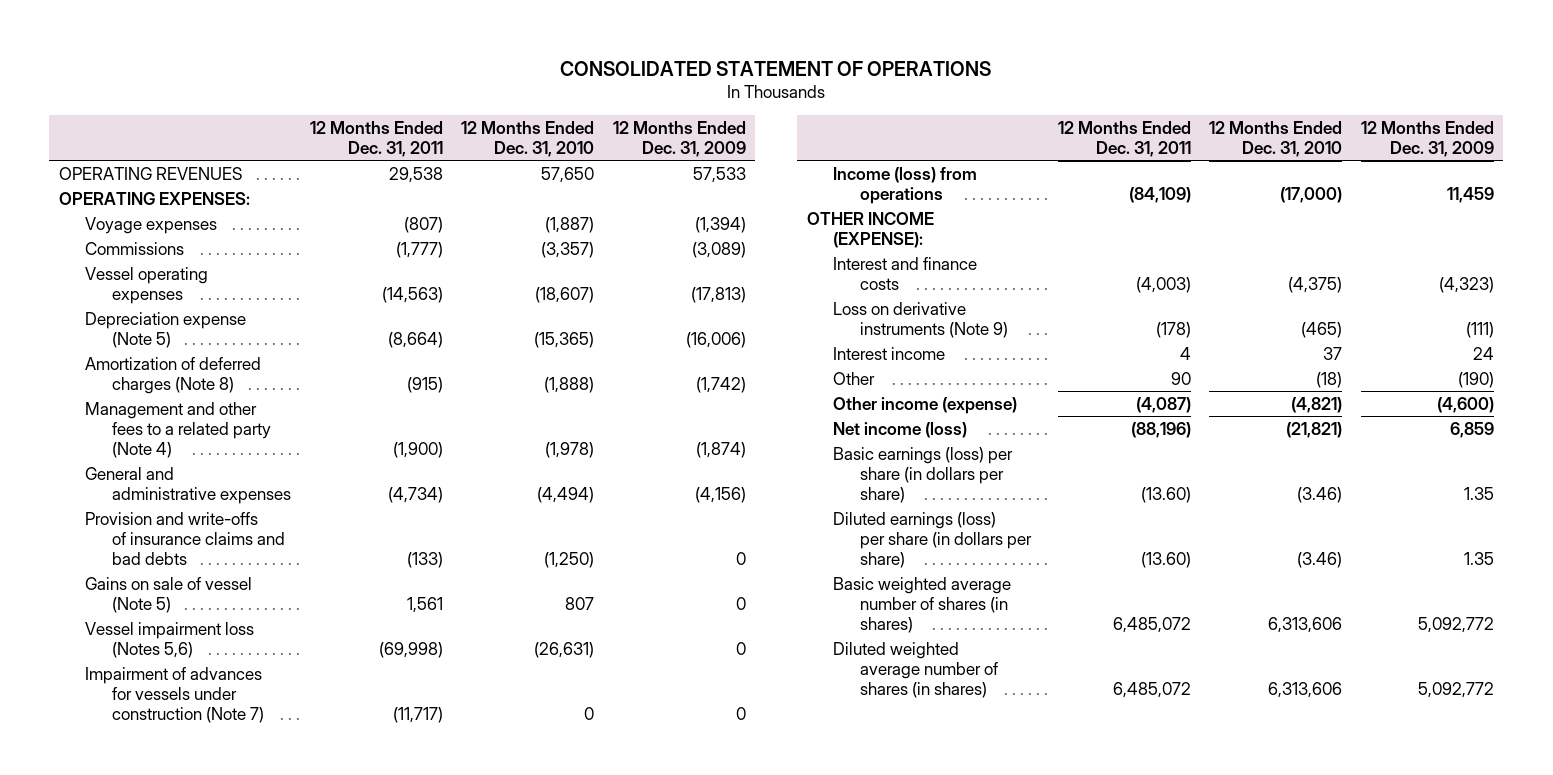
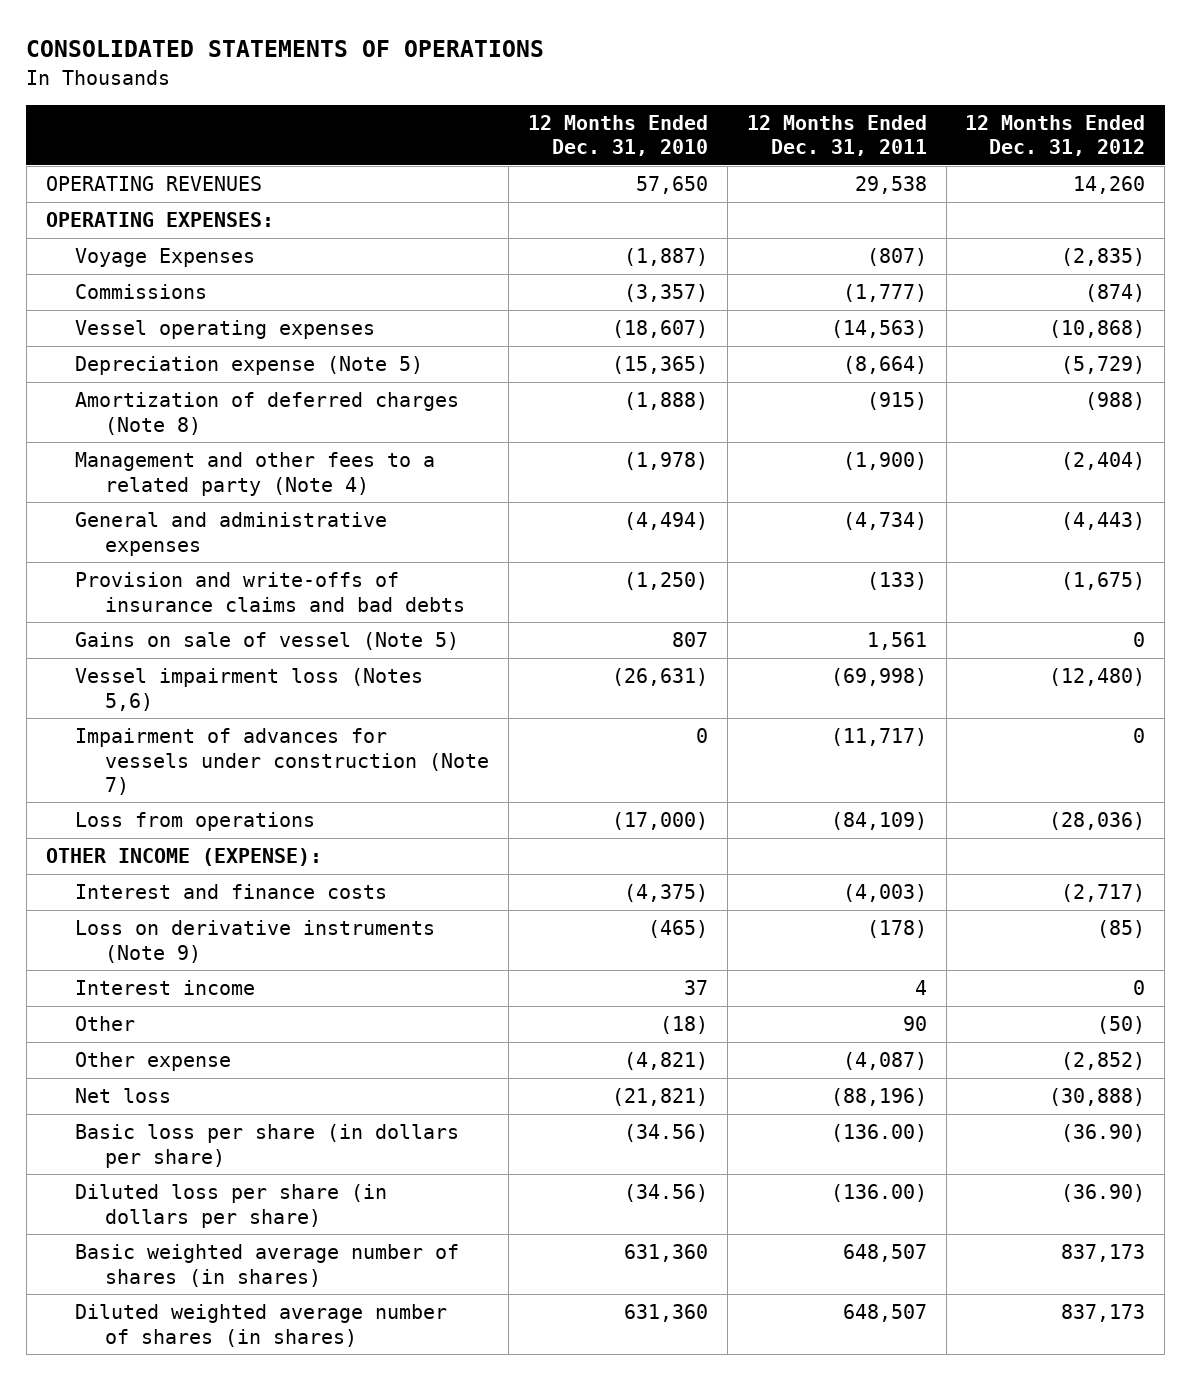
[560,60,992,76] CONSOLIDATED STATEMENT OF OPERATIONS -> [26,40,545,58] CONSOLIDATED STATEMENTS OF OPERATIONS
[612,120,746,157] 12 Months Ended Dec. 31, 2009 -> none
none -> [965,114,1146,157] 12 Months Ended Dec. 31, 2012
[85,216,218,234] Voyage expenses -> [75,248,256,268] Voyage Expenses
[833,166,978,204] Income (loss) from operations -> [75,812,316,832] Loss from operations
[833,396,1018,414] Other income (expense) -> [75,1052,232,1072] Other expense
[833,421,968,438] Net income (loss) -> [75,1088,172,1104] Net loss
[833,446,1014,503] Basic earnings (loss) per share (in dollars per share) -> [75,1124,460,1168] Basic loss per share (in dollars per share)
[1140,486,1191,503] (13.60) -> [830,1124,927,1143] (136.00)
[1297,486,1343,503] (3.46) -> [623,1124,708,1143] (34.56)
[833,511,1033,568] Diluted earnings (loss) per share (in dollars per share) -> [75,1184,388,1228] Diluted loss per share (in dollars per share)
[1140,551,1191,568] (13.60) -> [830,1184,927,1203] (136.00)
[1297,551,1343,568] (3.46) -> [623,1184,708,1203] (34.56)
[1112,616,1191,633] 6,485,072 -> [842,1244,927,1263] 648,507
[1268,616,1343,633] 6,313,606 -> [623,1244,708,1263] 631,360
[1112,681,1191,698] 6,485,072 -> [842,1304,927,1323] 648,507
[1268,681,1343,698] 6,313,606 -> [623,1304,708,1323] 631,360

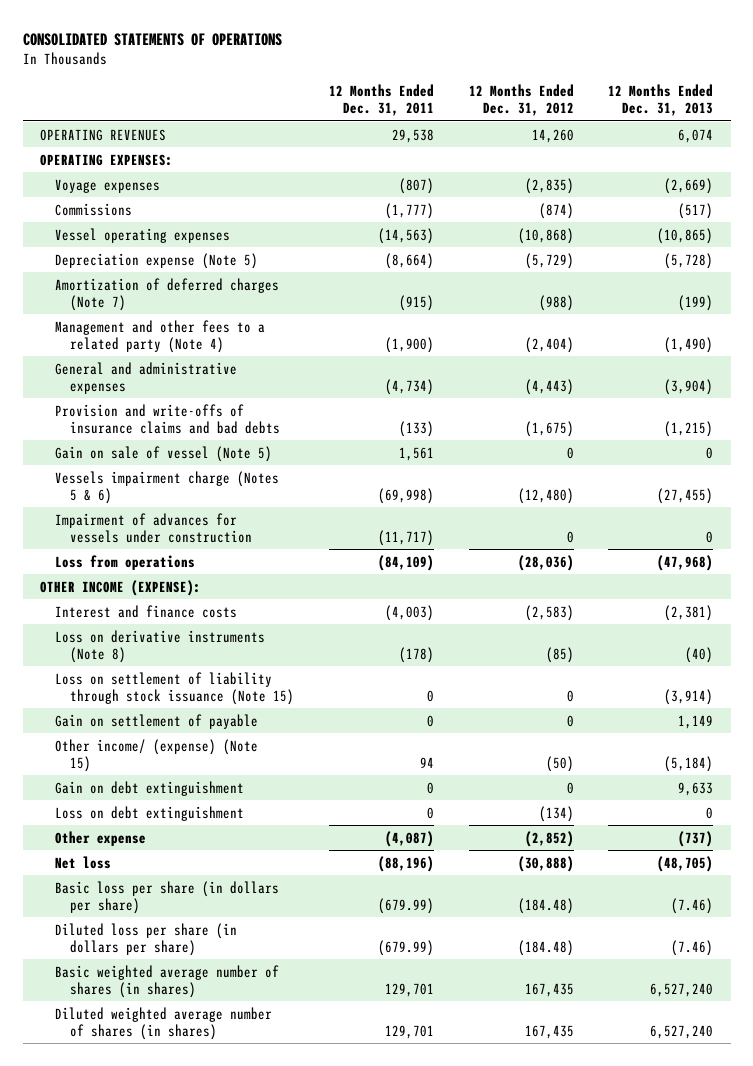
[527,114,708,157] 12 Months Ended Dec. 31, 2010 -> none
none -> [608,84,714,117] 12 Months Ended Dec. 31, 2013
[75,248,256,268] Voyage Expenses -> [55,178,161,193] Voyage expenses
[75,392,460,435] Amortization of deferred charges (Note 8) -> [55,277,280,311] Amortization of deferred charges (Note 7)
[75,632,460,651] Gains on sale of vessel (Note 5) -> [55,445,273,462] Gain on sale of vessel (Note 5)
[75,668,424,711] Vessel impairment loss (Notes 5,6) -> [55,470,280,504] Vessels impairment charge (Notes 5 & 6)
[75,728,489,795] Impairment of advances for vessels under construction (Note 7) -> [55,512,253,543] Impairment of advances for vessels under construction
[75,980,256,996] Interest income -> none
[1061,884,1146,903] (2,717) -> [524,604,574,621] (2,583)
[75,920,436,963] Loss on derivative instruments (Note 9) -> [55,629,266,663] Loss on derivative instruments (Note 8)
none -> [55,671,295,705] Loss on settlement of liability through stock issuance (Note 15)
none -> [55,713,259,729] Gain on settlement of payable
[75,1016,136,1032] Other -> [55,738,259,772] Other income/ (expense) (Note 15)
[902,1016,927,1032] 90 -> [419,756,434,768] 94
none -> [55,780,245,796] Gain on debt extinguishment
none -> [55,805,245,821] Loss on debt extinguishment
[830,1124,927,1143] (136.00) -> [377,897,434,914] (679.99)
[1061,1124,1146,1143] (36.90) -> [517,897,574,914] (184.48)
[830,1184,927,1203] (136.00) -> [377,939,434,956] (679.99)
[1061,1184,1146,1203] (36.90) -> [517,939,574,956] (184.48)
[842,1244,927,1263] 648,507 -> [384,982,434,997] 129,701
[1061,1244,1146,1263] 837,173 -> [524,982,574,997] 167,435
[842,1304,927,1323] 648,507 -> [384,1024,434,1039] 129,701
[1061,1304,1146,1323] 837,173 -> [524,1024,574,1039] 167,435

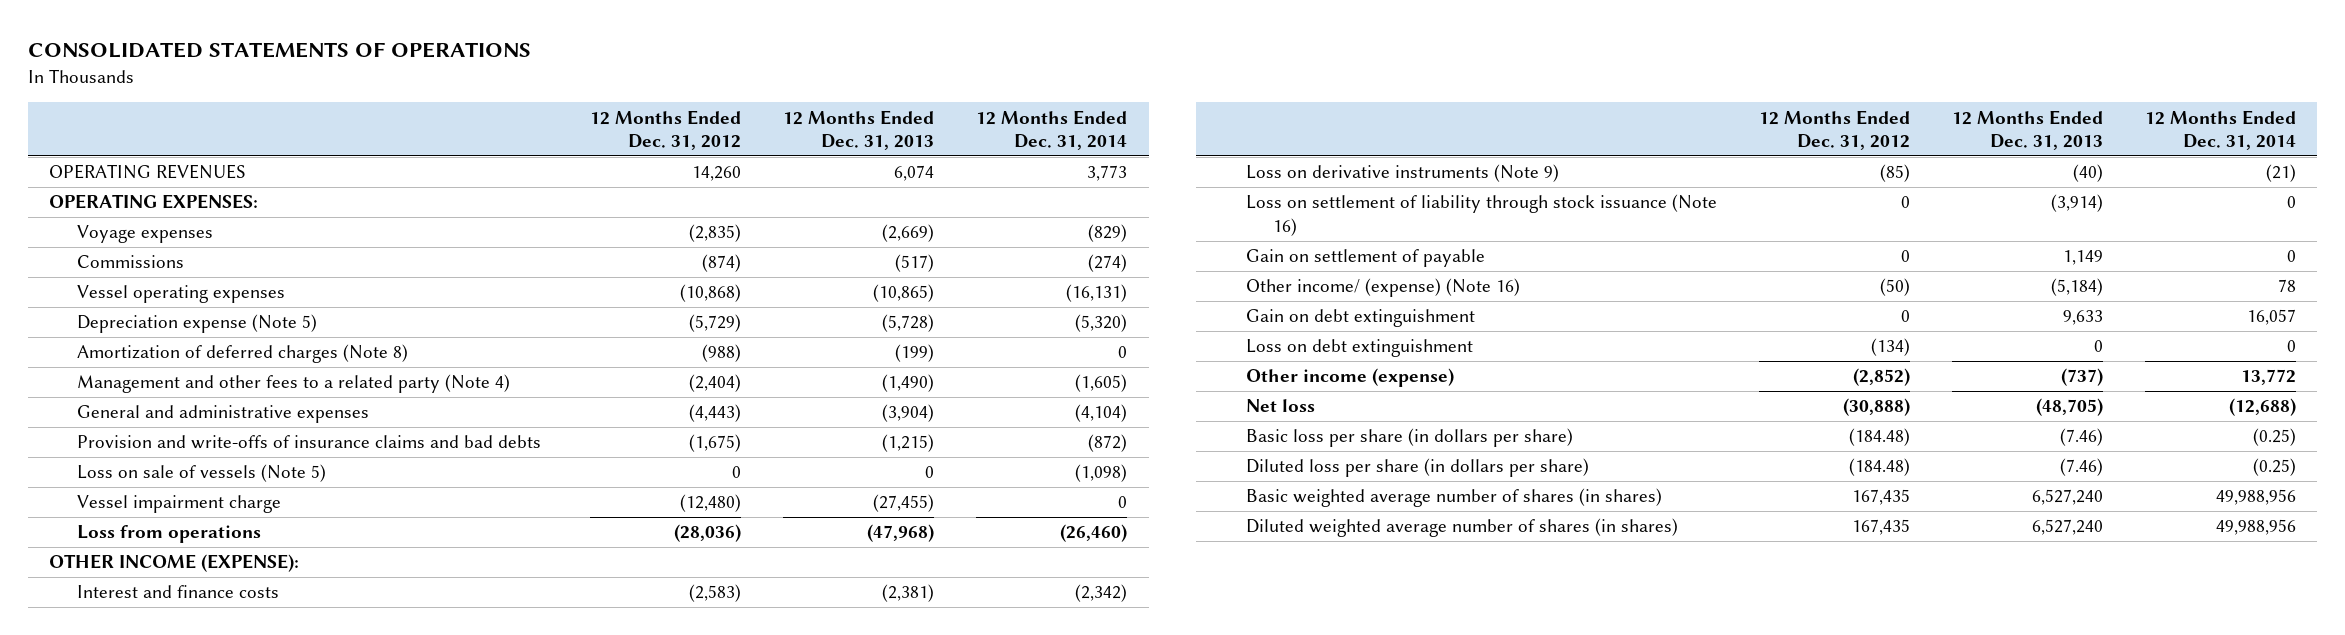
[328,84,434,117] 12 Months Ended Dec. 31, 2011 -> none
none -> [976,109,1128,151] 12 Months Ended Dec. 31, 2014
[55,277,280,311] Amortization of deferred charges (Note 7) -> [76,344,408,364] Amortization of deferred charges (Note 8)
[55,512,253,543] Impairment of advances for vessels under construction -> none
[55,445,273,462] Gain on sale of vessel (Note 5) -> [76,464,326,483] Loss on sale of vessels (Note 5)
[55,470,280,504] Vessels impairment charge (Notes 5 & 6) -> [76,495,281,514] Vessel impairment charge
[55,629,266,663] Loss on derivative instruments (Note 8) -> [1245,164,1559,183] Loss on derivative instruments (Note 9)
[55,671,295,705] Loss on settlement of liability through stock issuance (Note 15) -> [1245,194,1717,236] Loss on settlement of liability through stock issuance (Note 16)
[55,738,259,772] Other income/ (expense) (Note 15) -> [1245,278,1520,298] Other income/ (expense) (Note 16)
[55,830,147,846] Other expense -> [1245,368,1454,388] Other income (expense)

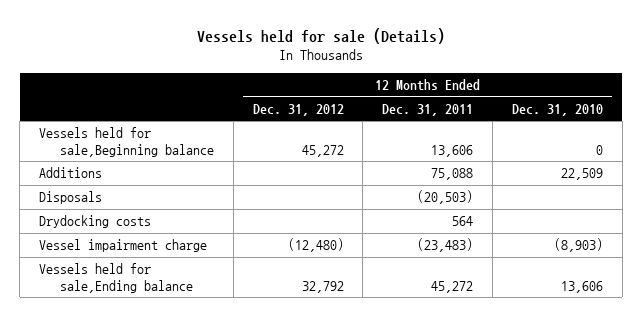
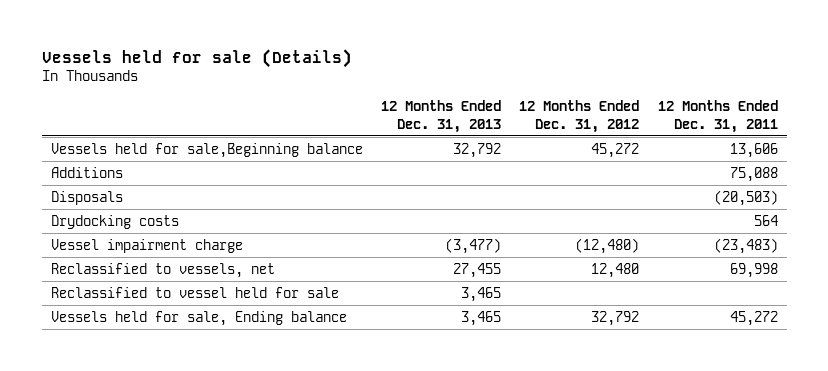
[511,103,603,116] Dec. 31, 2010 -> none
none -> [380,100,501,133] 12 Months Ended Dec. 31, 2013
none -> [50,262,275,278] Reclassified to vessels, net
none -> [50,286,339,298] Reclassified to vessel held for sale
[38,263,194,293] Vessels held for sale,Ending balance -> [50,310,347,326] Vessels held for sale, Ending balance

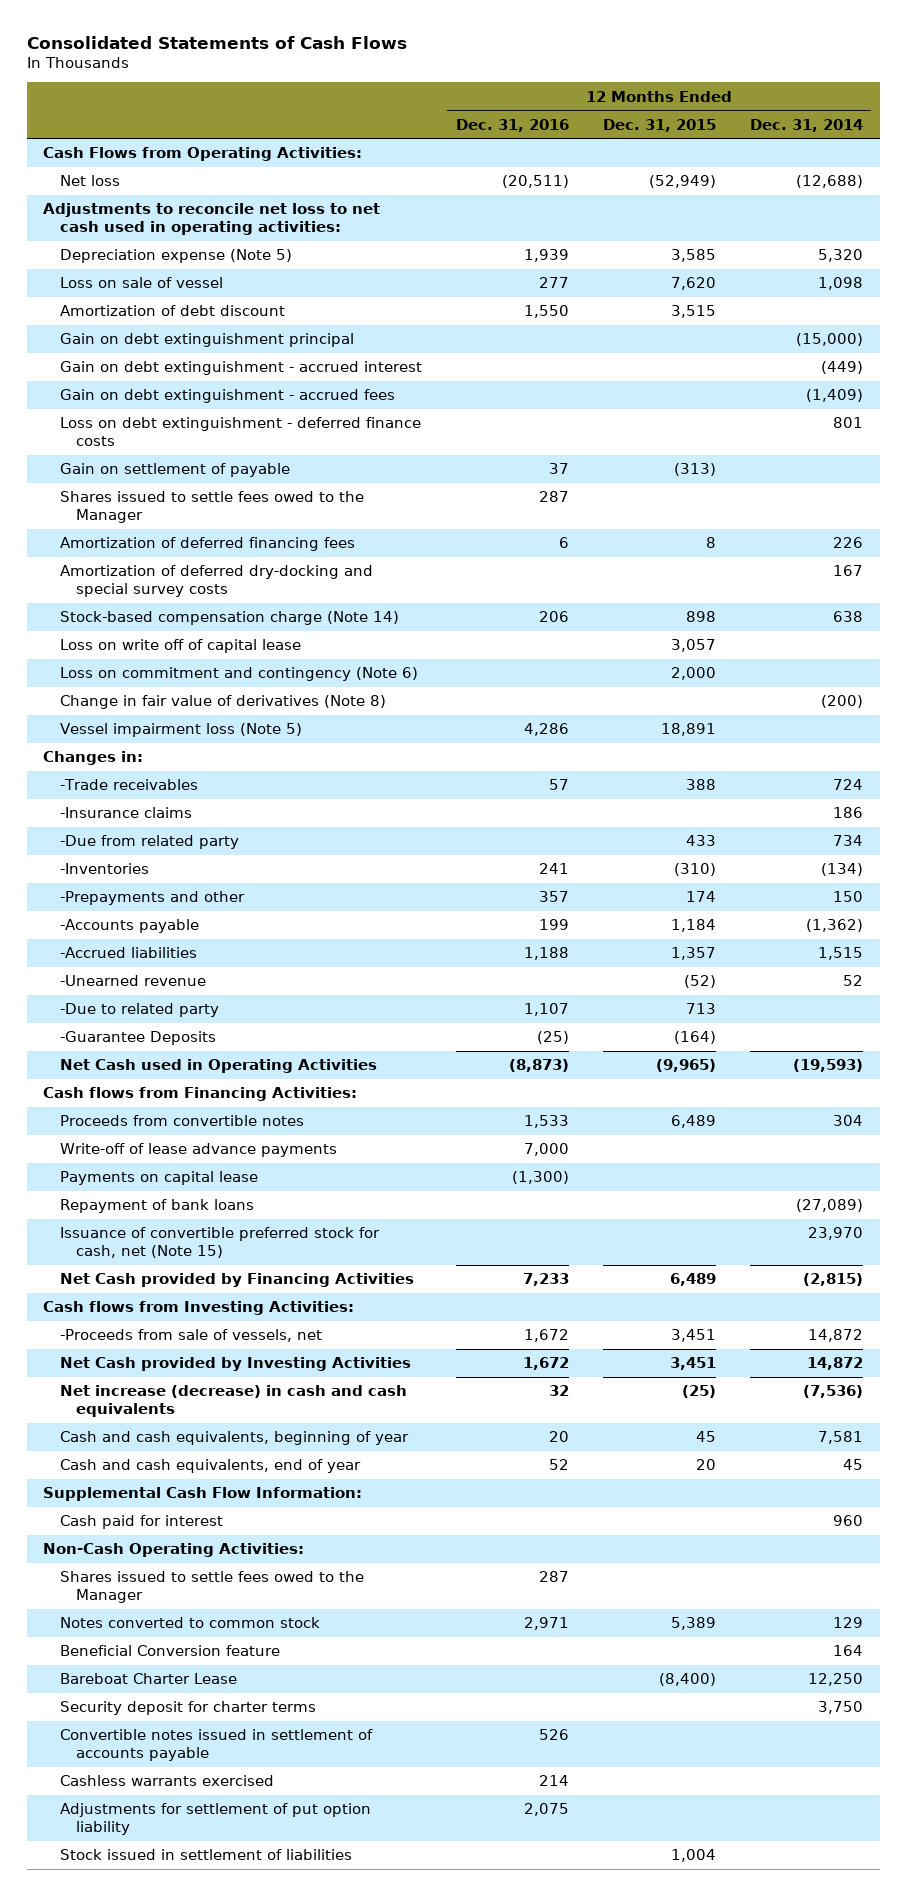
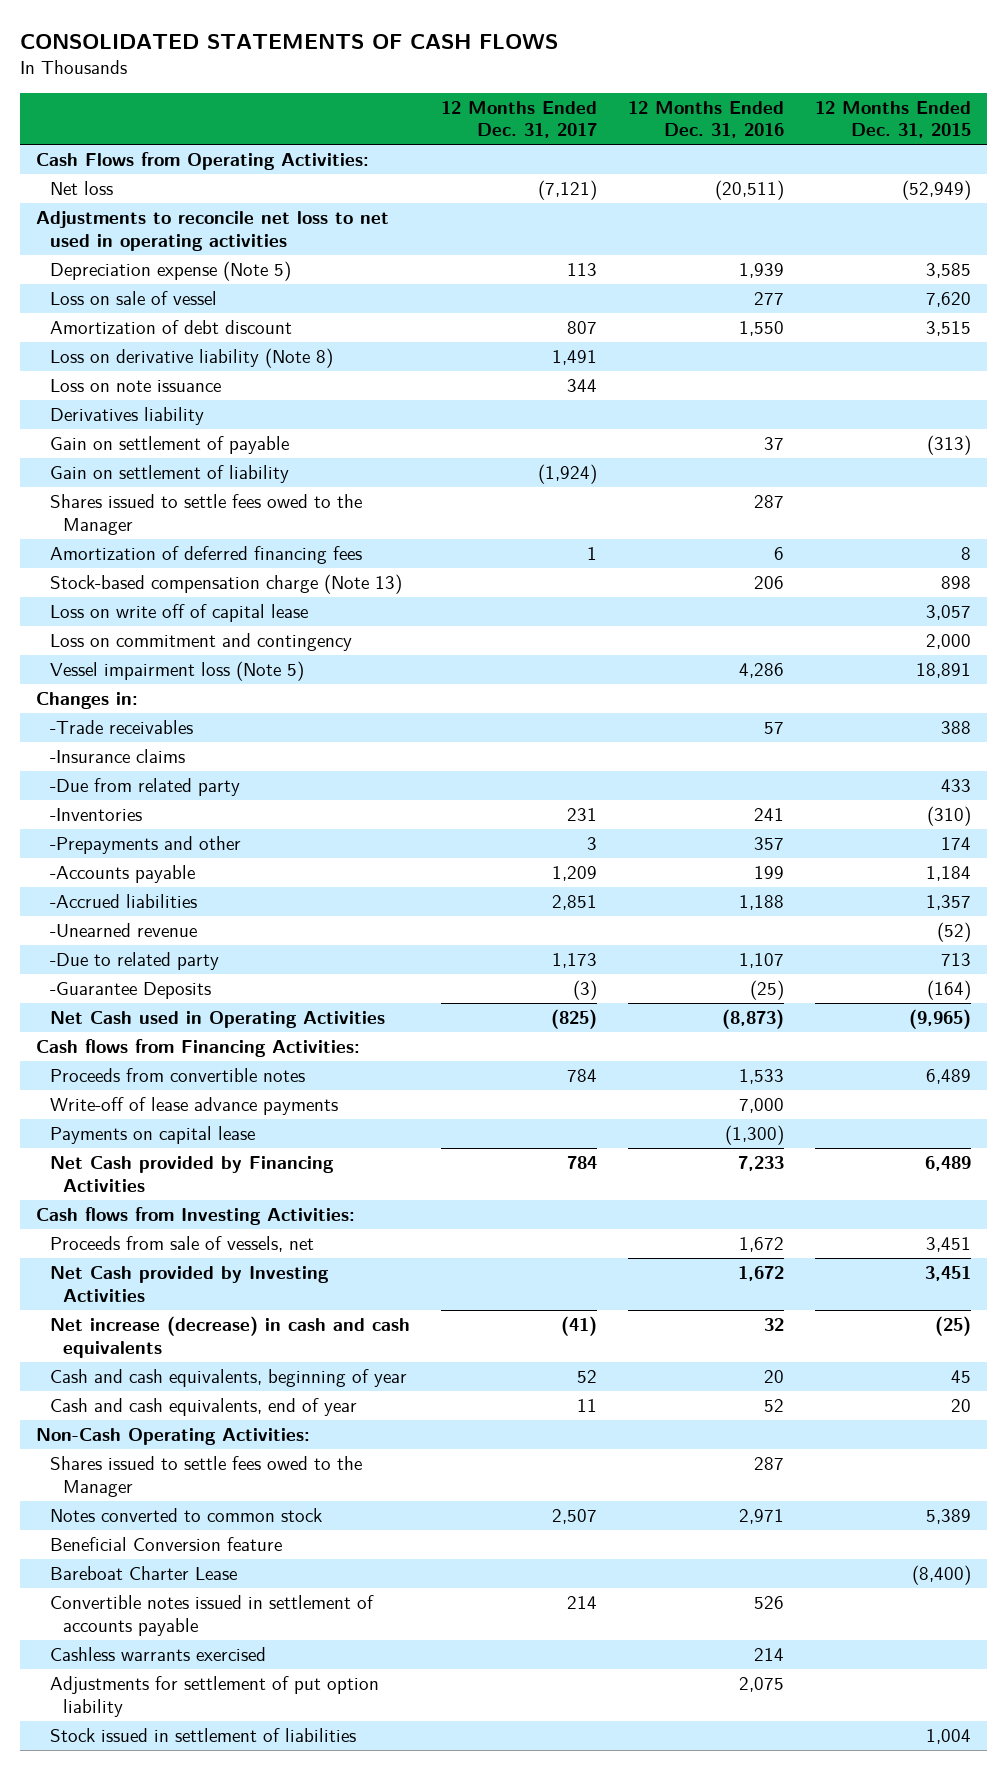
[26,35,407,49] Consolidated Statements of Cash Flows -> [20,33,559,49] CONSOLIDATED STATEMENTS OF CASH FLOWS
[749,118,863,132] Dec. 31, 2014 -> none
none -> [440,100,597,139] 12 Months Ended Dec. 31, 2017
[43,203,381,236] Adjustments to reconcile net loss to net cash used in operating activities: -> [35,211,389,251] Adjustments to reconcile net loss to net used in operating activities
[59,333,354,348] Gain on debt extinguishment principal -> none
[59,361,422,376] Gain on debt extinguishment - accrued interest -> none
[59,389,395,404] Gain on debt extinguishment - accrued fees -> none
[59,417,421,447] Loss on debt extinguishment - deferred finance costs -> none
none -> [49,348,333,369] Loss on derivative liability (Note 8)
none -> [49,379,221,393] Loss on note issuance
none -> [49,407,204,426] Derivatives liability
none -> [49,465,289,484] Gain on settlement of liability
[59,565,373,598] Amortization of deferred dry-docking and special survey costs -> none
[59,611,399,626] Stock-based compensation charge (Note 14) -> [49,574,402,595] Stock-based compensation charge (Note 13)
[59,695,386,710] Change in fair value of derivatives (Note 8) -> none
[59,667,418,682] Loss on commitment and contingency (Note 6) -> [49,633,352,652] Loss on commitment and contingency
[59,1199,254,1214] Repayment of bank loans -> none
[59,1227,380,1259] Issuance of convertible preferred stock for cash, net (Note 15) -> none
[59,1329,322,1343] -Proceeds from sale of vessels, net -> [49,1236,314,1253] Proceeds from sale of vessels, net
[43,1487,363,1502] Supplemental Cash Flow Information: -> none
[59,1515,223,1530] Cash paid for interest -> none
[59,1701,316,1716] Security deposit for charter terms -> none

